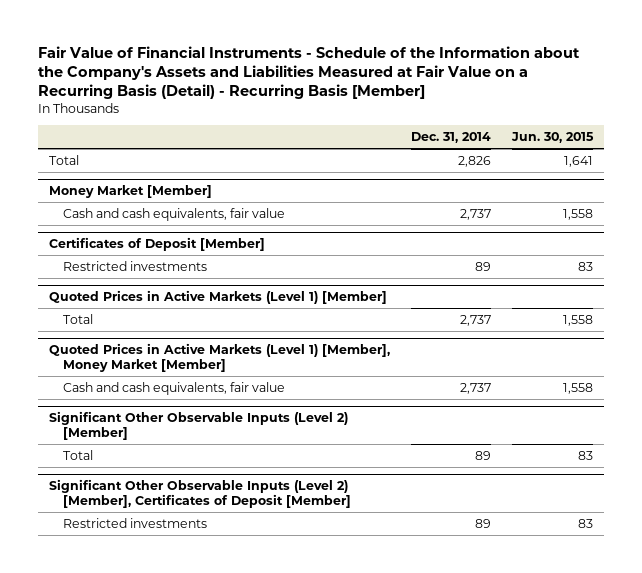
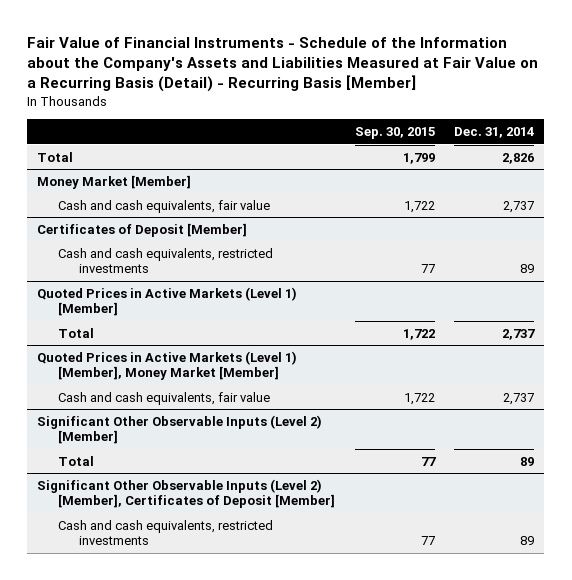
[510,131,594,143] Jun. 30, 2015 -> none
none -> [354,127,435,140] Sep. 30, 2015
[63,260,208,271] Restricted investments -> [58,247,274,274] Cash and cash equivalents, restricted investments
[63,517,208,528] Restricted investments -> [58,519,274,546] Cash and cash equivalents, restricted investments

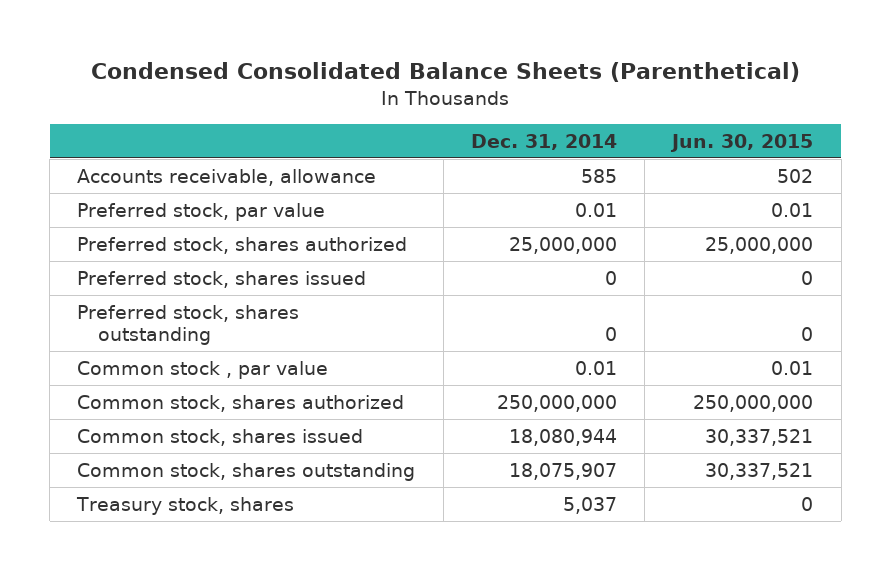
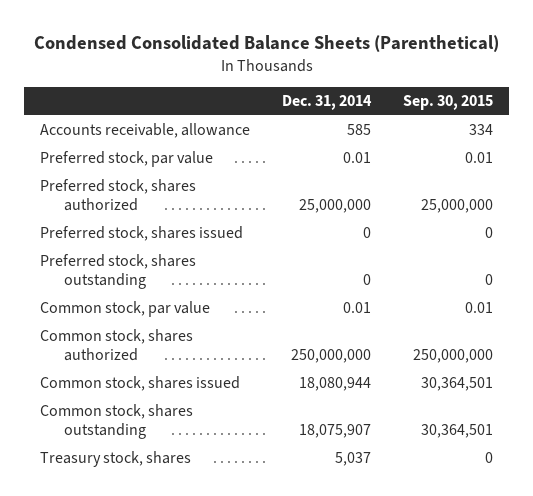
[670,133,814,152] Jun. 30, 2015 -> none
none -> [403,94,494,110] Sep. 30, 2015
[77,360,329,379] Common stock , par value -> [40,301,211,318] Common stock, par value

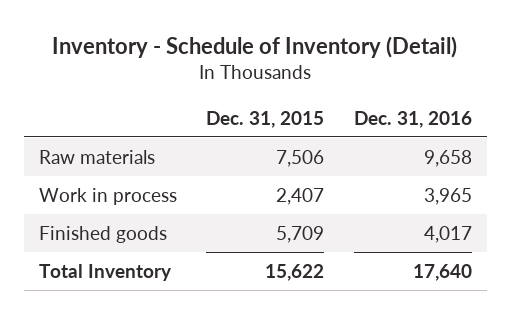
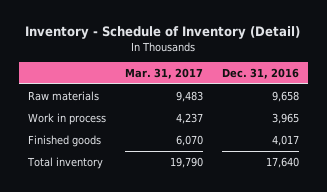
[206,110,325,128] Dec. 31, 2015 -> none
none -> [124,67,203,79] Mar. 31, 2017
[38,263,172,281] Total Inventory -> [27,156,104,169] Total inventory

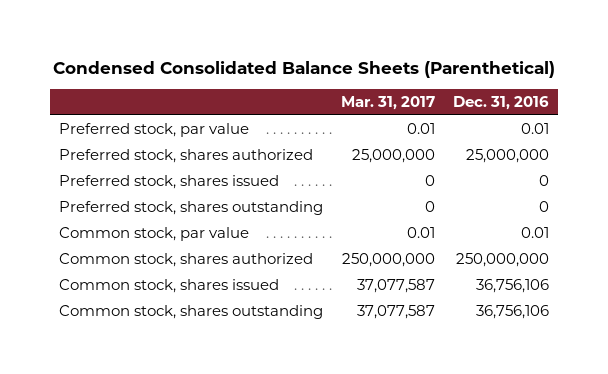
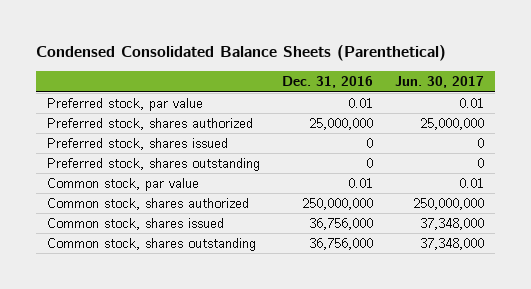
[341,96,436,111] Mar. 31, 2017 -> none
none -> [395,76,485,89] Jun. 30, 2017
[475,279,549,294] 36,756,106 -> [309,217,374,230] 36,756,000
[475,305,549,320] 36,756,106 -> [309,237,374,250] 36,756,000

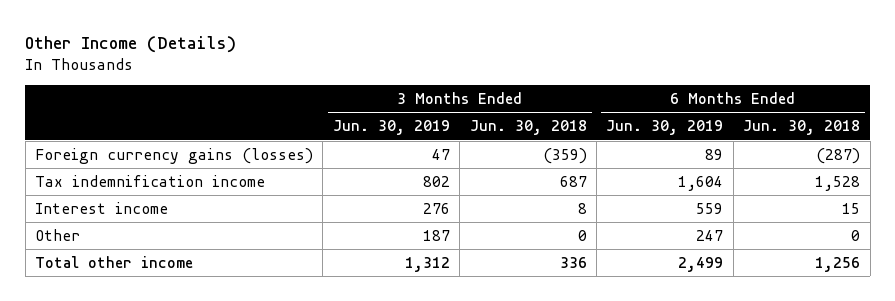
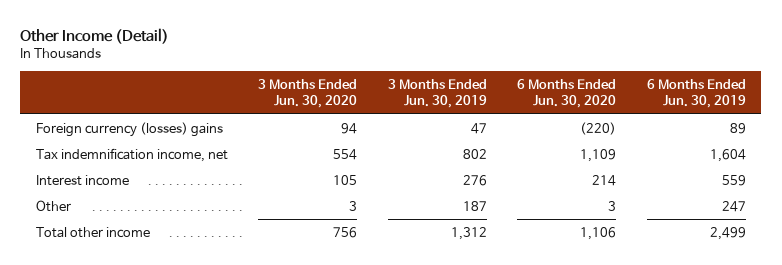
[25,35,237,53] Other Income (Details) -> [20,27,170,44] Other Income (Detail)
[469,120,587,136] Jun. 30, 2018 -> none
[743,120,861,136] Jun. 30, 2018 -> none
none -> [258,79,358,109] 3 Months Ended Jun. 30, 2020
none -> [517,79,617,109] 6 Months Ended Jun. 30, 2020
[35,148,314,165] Foreign currency gains (losses) -> [35,121,223,137] Foreign currency (losses) gains
[35,175,266,188] Tax indemnification income -> [35,147,228,162] Tax indemnification income, net

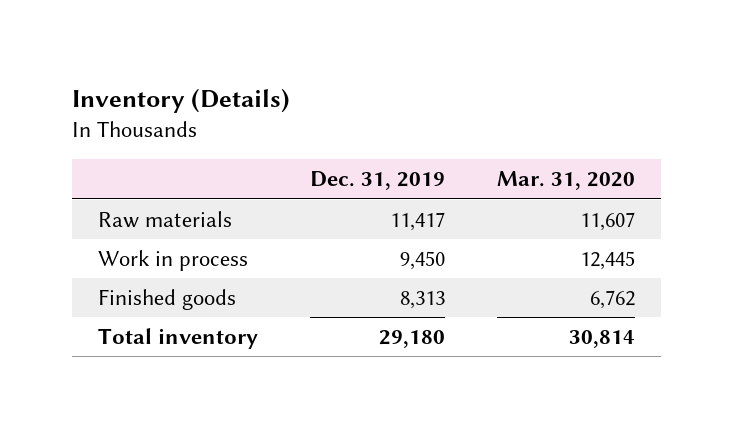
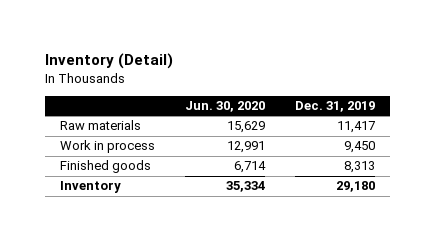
[72,87,291,113] Inventory (Details) -> [45,53,174,70] Inventory (Detail)
[496,171,635,191] Mar. 31, 2020 -> none
none -> [185,101,266,113] Jun. 30, 2020
[97,327,258,349] Total inventory -> [60,181,122,194] Inventory

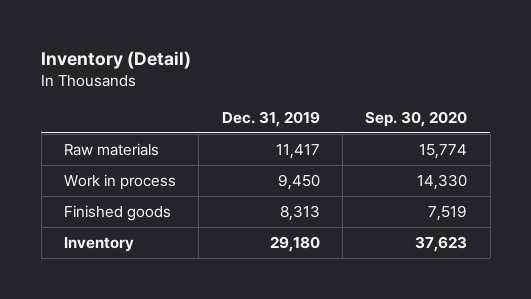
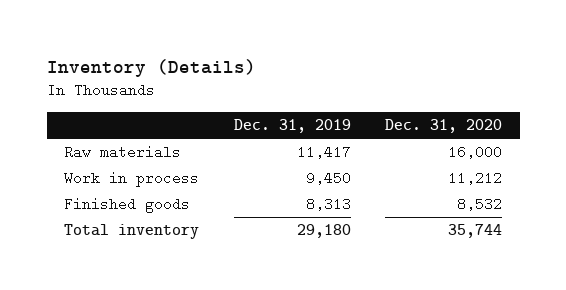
[41,51,192,70] Inventory (Detail) -> [46,58,256,77] Inventory (Details)
[365,110,468,127] Sep. 30, 2020 -> none
none -> [385,119,503,134] Dec. 31, 2020
[63,237,134,253] Inventory -> [64,224,200,240] Total inventory

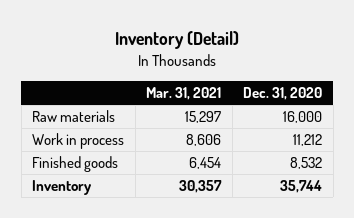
[46,58,256,77] Inventory (Details) -> [115,31,240,50] Inventory (Detail)
[233,119,351,134] Dec. 31, 2019 -> none
none -> [146,87,222,101] Mar. 31, 2021
[64,224,200,240] Total inventory -> [32,180,93,196] Inventory

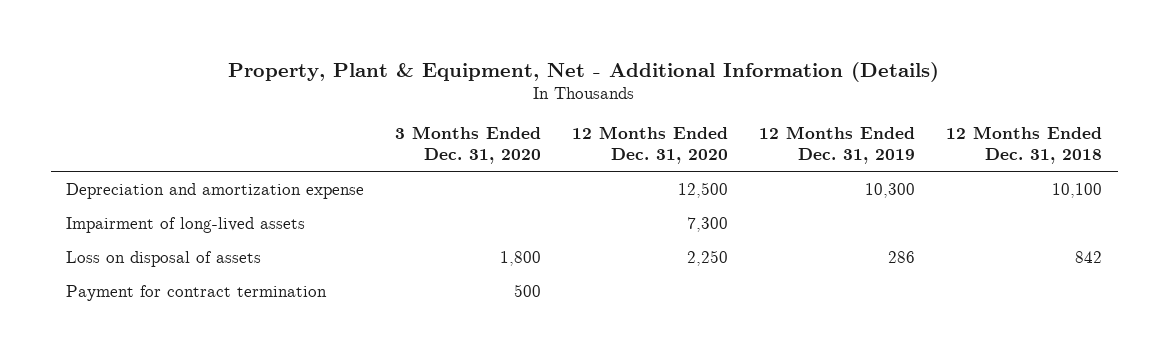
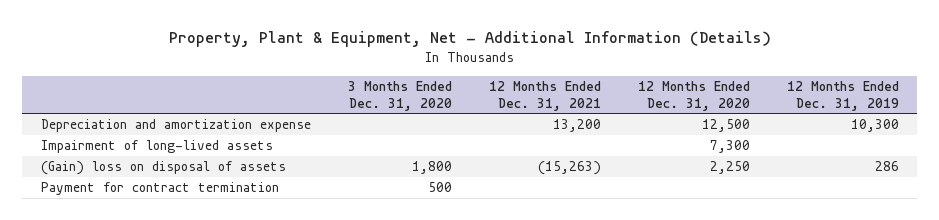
[946,125,1103,165] 12 Months Ended Dec. 31, 2018 -> none
none -> [488,80,601,111] 12 Months Ended Dec. 31, 2021
[66,250,262,267] Loss on disposal of assets -> [40,161,286,176] (Gain) loss on disposal of assets

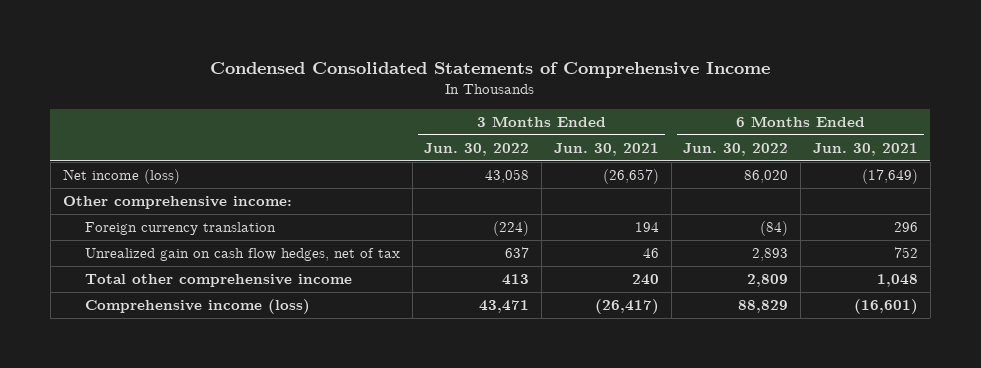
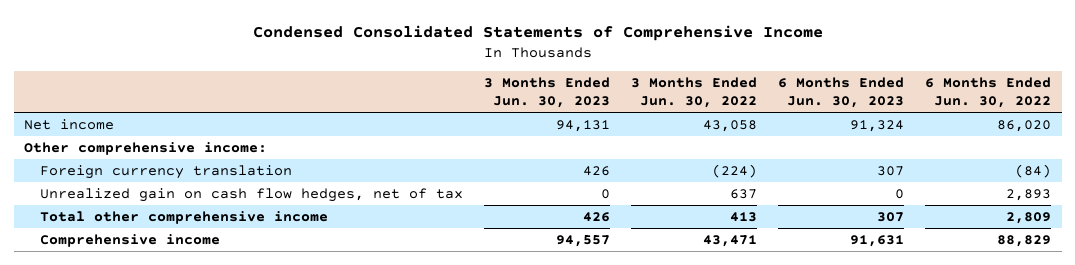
[553,142,659,156] Jun. 30, 2021 -> none
[813,142,919,156] Jun. 30, 2021 -> none
none -> [483,77,610,109] 3 Months Ended Jun. 30, 2023
none -> [777,77,904,109] 6 Months Ended Jun. 30, 2023
[62,169,180,185] Net income (loss) -> [24,118,115,130] Net income
[84,299,310,315] Comprehensive income (loss) -> [39,233,220,247] Comprehensive income

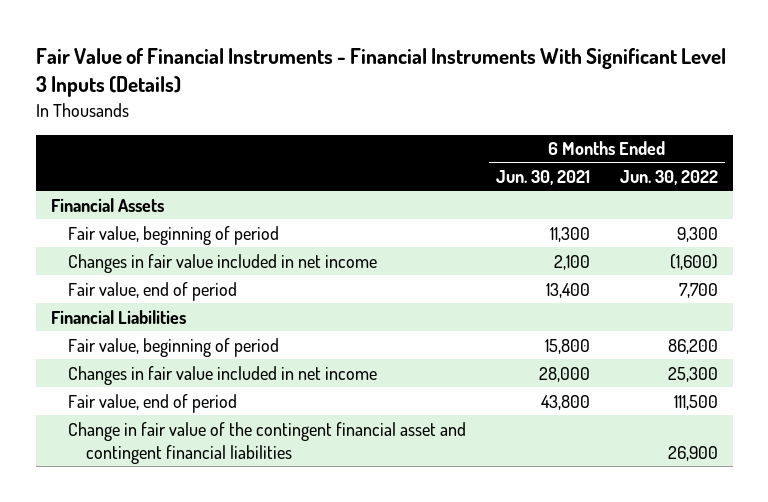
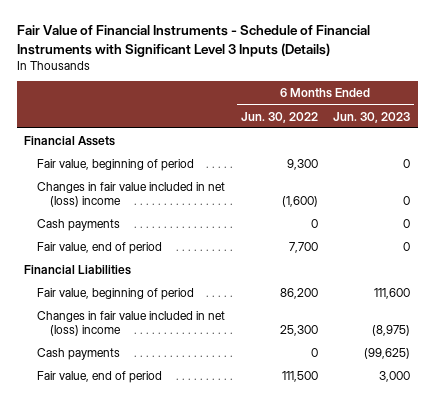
[35,47,726,98] Fair Value of Financial Instruments - Financial Instruments With Significant Level 3 Inputs (Details) -> [16,25,370,57] Fair Value of Financial Instruments - Schedule of Financial Instruments with Significant Level 3 Inputs (Details)
[495,170,590,186] Jun. 30, 2021 -> none
none -> [333,111,411,123] Jun. 30, 2023
[68,253,378,273] Changes in fair value included in net income -> [37,181,226,207] Changes in fair value included in net (loss) income
none -> [37,218,121,231] Cash payments
[68,365,378,385] Changes in fair value included in net income -> [37,310,226,336] Changes in fair value included in net (loss) income
none -> [37,347,121,360] Cash payments
[68,421,467,464] Change in fair value of the contingent financial asset and contingent financial liabilities -> none

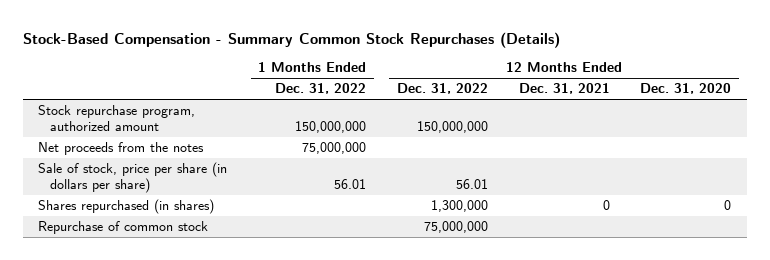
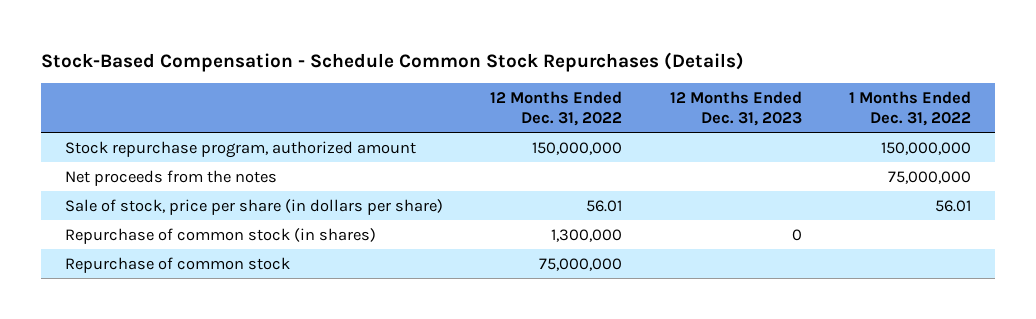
[23,31,561,48] Stock-Based Compensation - Summary Common Stock Repurchases (Details) -> [41,51,745,72] Stock-Based Compensation - Schedule Common Stock Repurchases (Details)
[518,83,610,95] Dec. 31, 2021 -> none
[640,83,732,95] Dec. 31, 2020 -> none
none -> [669,91,802,126] 12 Months Ended Dec. 31, 2023
[38,199,215,215] Shares repurchased (in shares) -> [64,227,376,244] Repurchase of common stock (in shares)

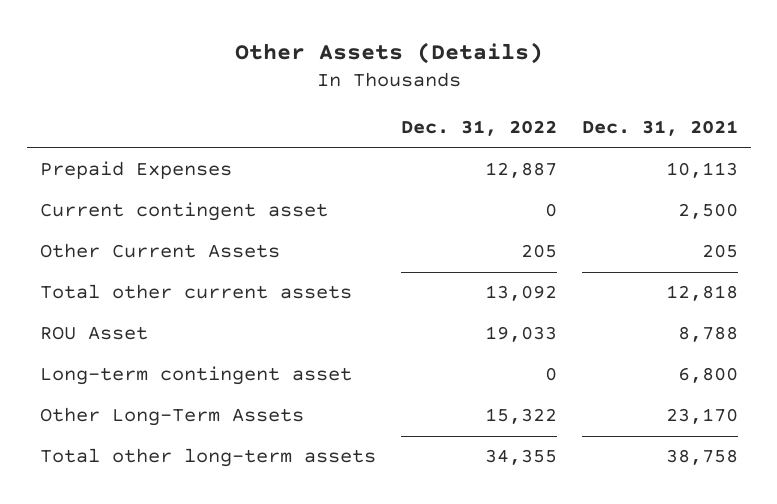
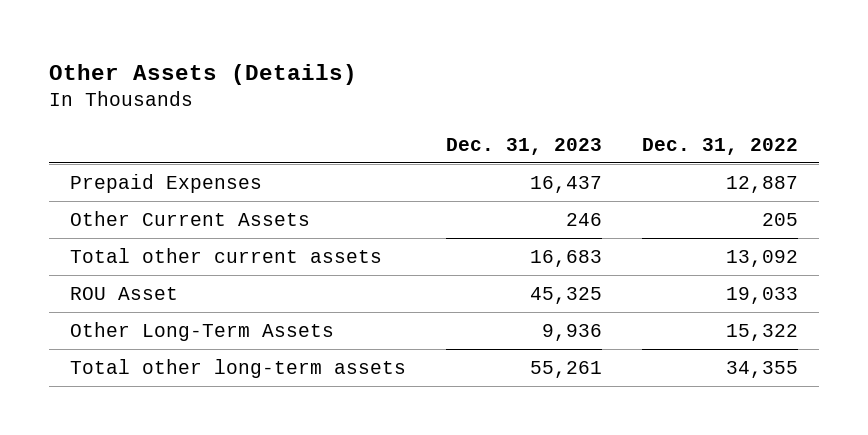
[581,120,738,137] Dec. 31, 2021 -> none
none -> [445,137,602,155] Dec. 31, 2023
[39,202,328,222] Current contingent asset -> none
[39,366,352,386] Long-term contingent asset -> none

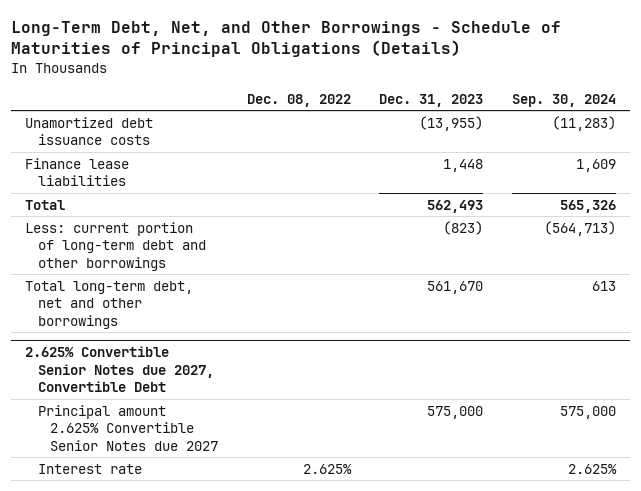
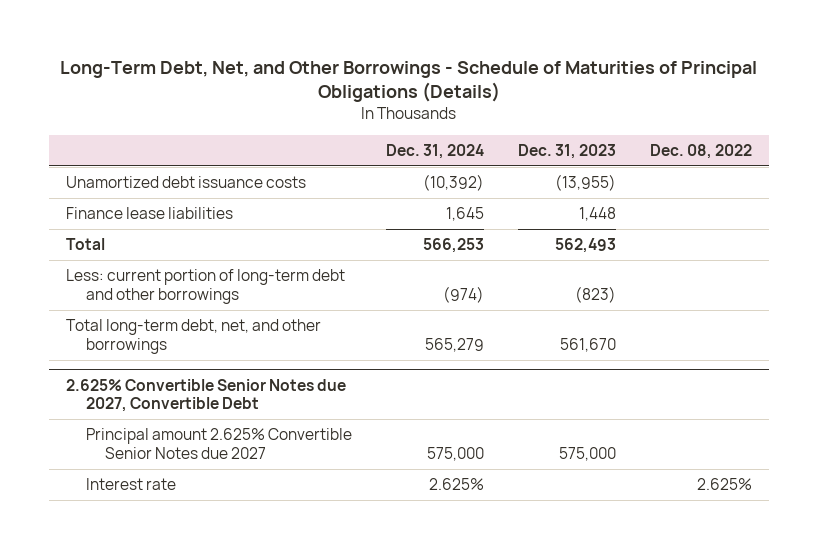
[511,93,616,107] Sep. 30, 2024 -> none
none -> [385,143,484,159] Dec. 31, 2024
[25,280,194,329] Total long-term debt, net and other borrowings -> [66,319,322,355] Total long-term debt, net, and other borrowings

